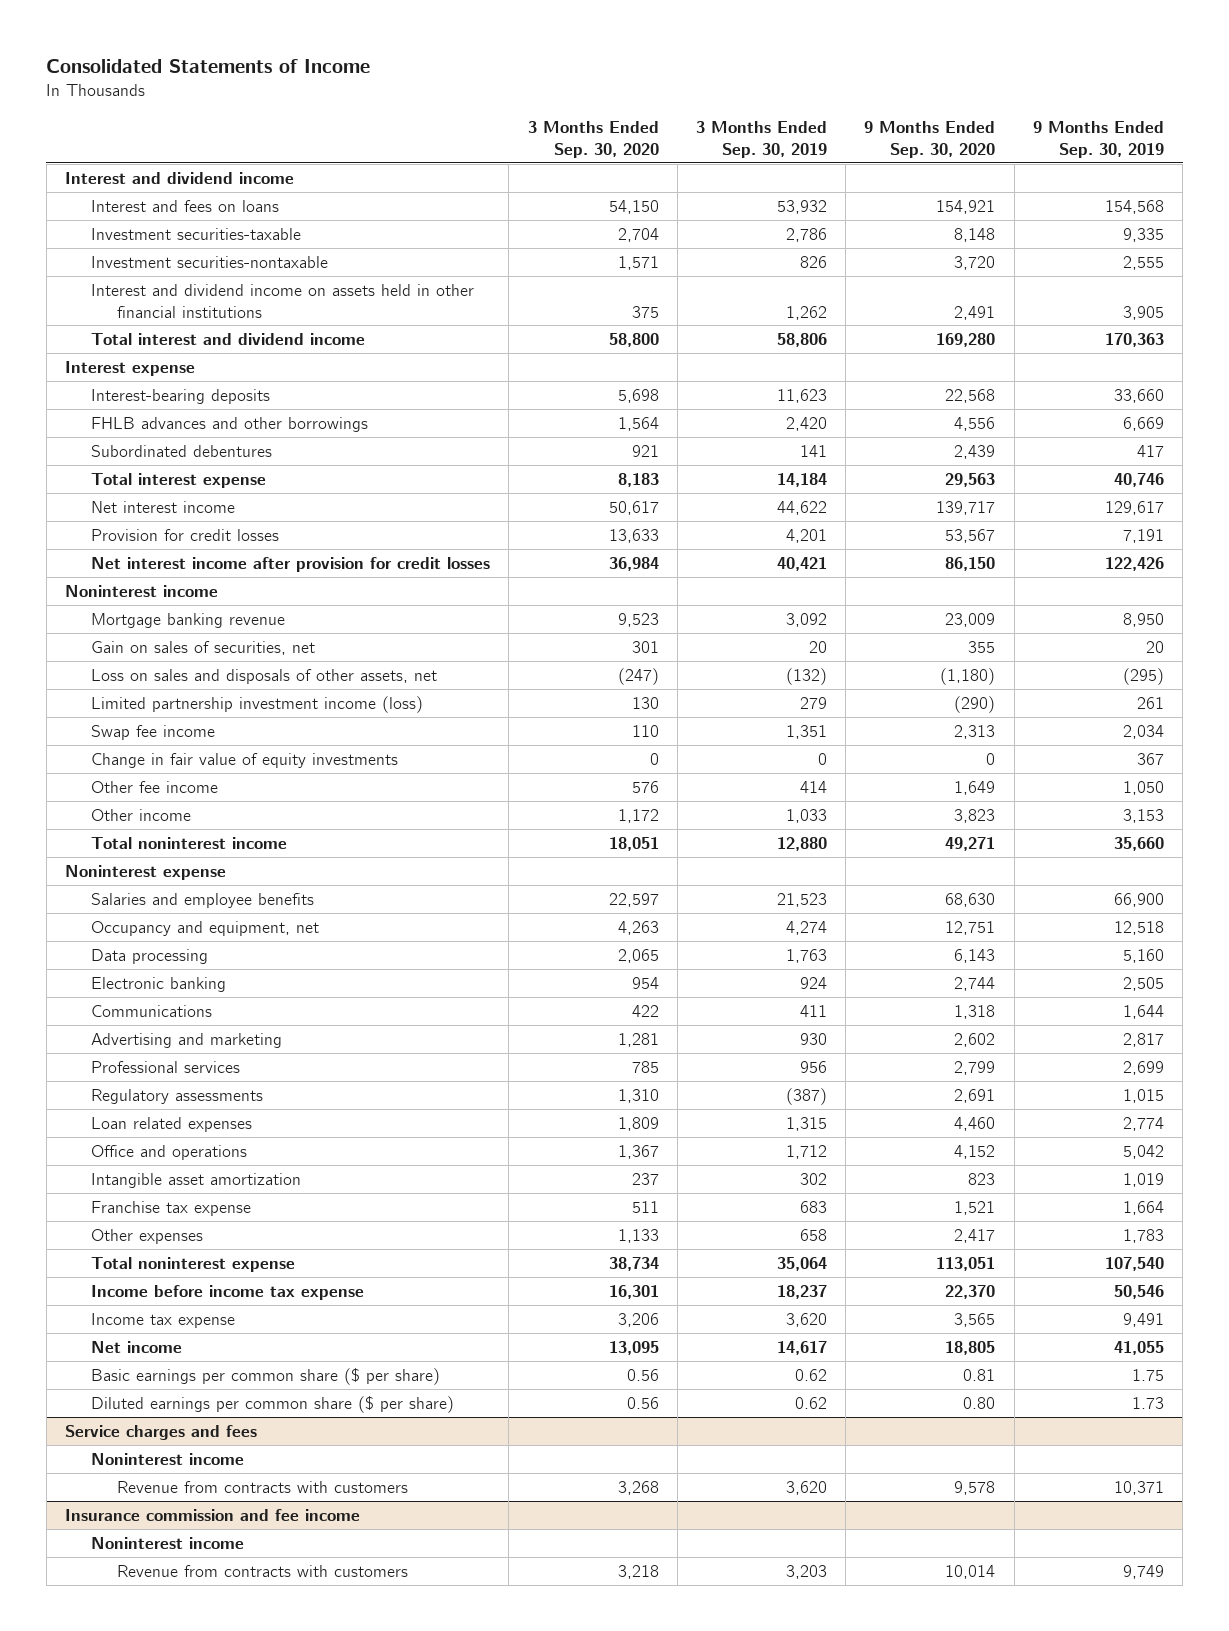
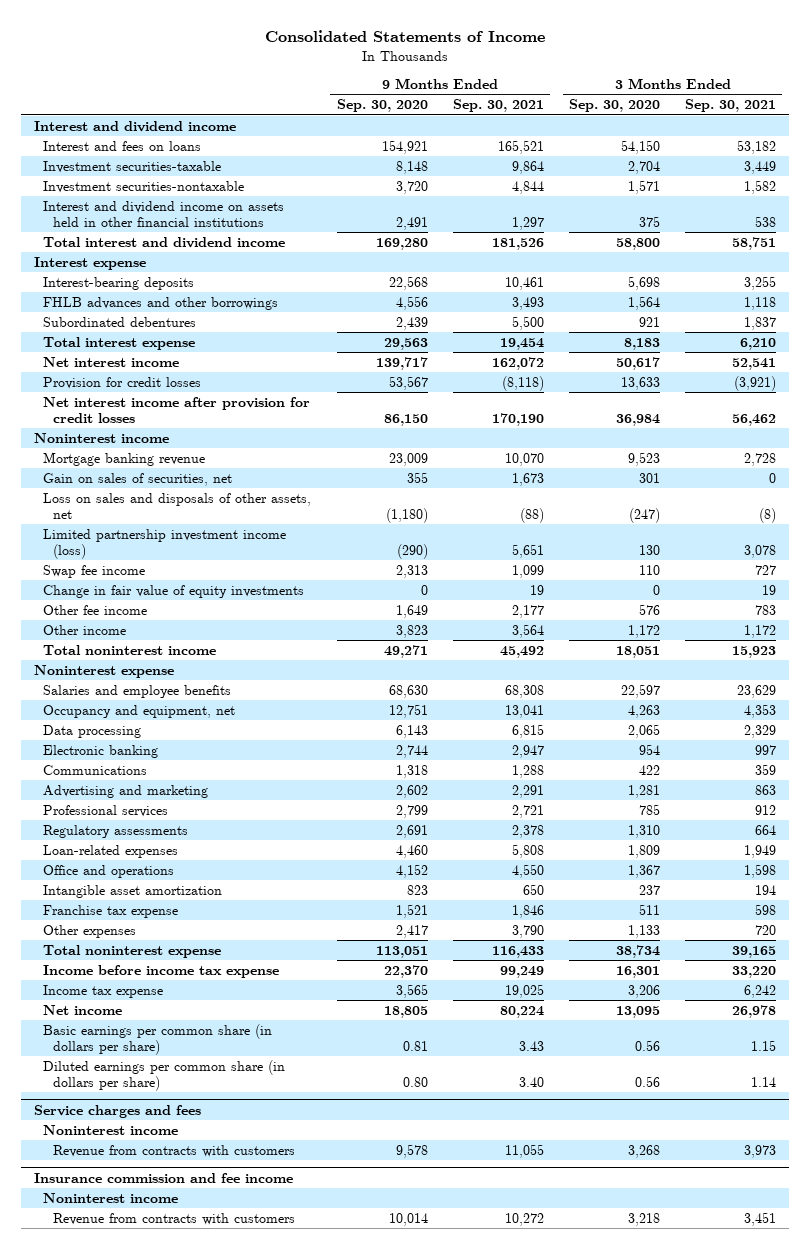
[696,121,828,158] 3 Months Ended Sep. 30, 2019 -> none
[1032,121,1164,158] 9 Months Ended Sep. 30, 2019 -> none
none -> [452,99,544,113] Sep. 30, 2021
none -> [685,99,777,113] Sep. 30, 2021
[91,1116,253,1132] Loan related expenses -> [43,844,179,858] Loan-related expenses
[91,1367,441,1385] Basic earnings per common share ($ per share) -> [43,1023,273,1055] Basic earnings per common share (in dollars per share)
[91,1395,455,1413] Diluted earnings per common share ($ per share) -> [43,1059,286,1091] Diluted earnings per common share (in dollars per share)

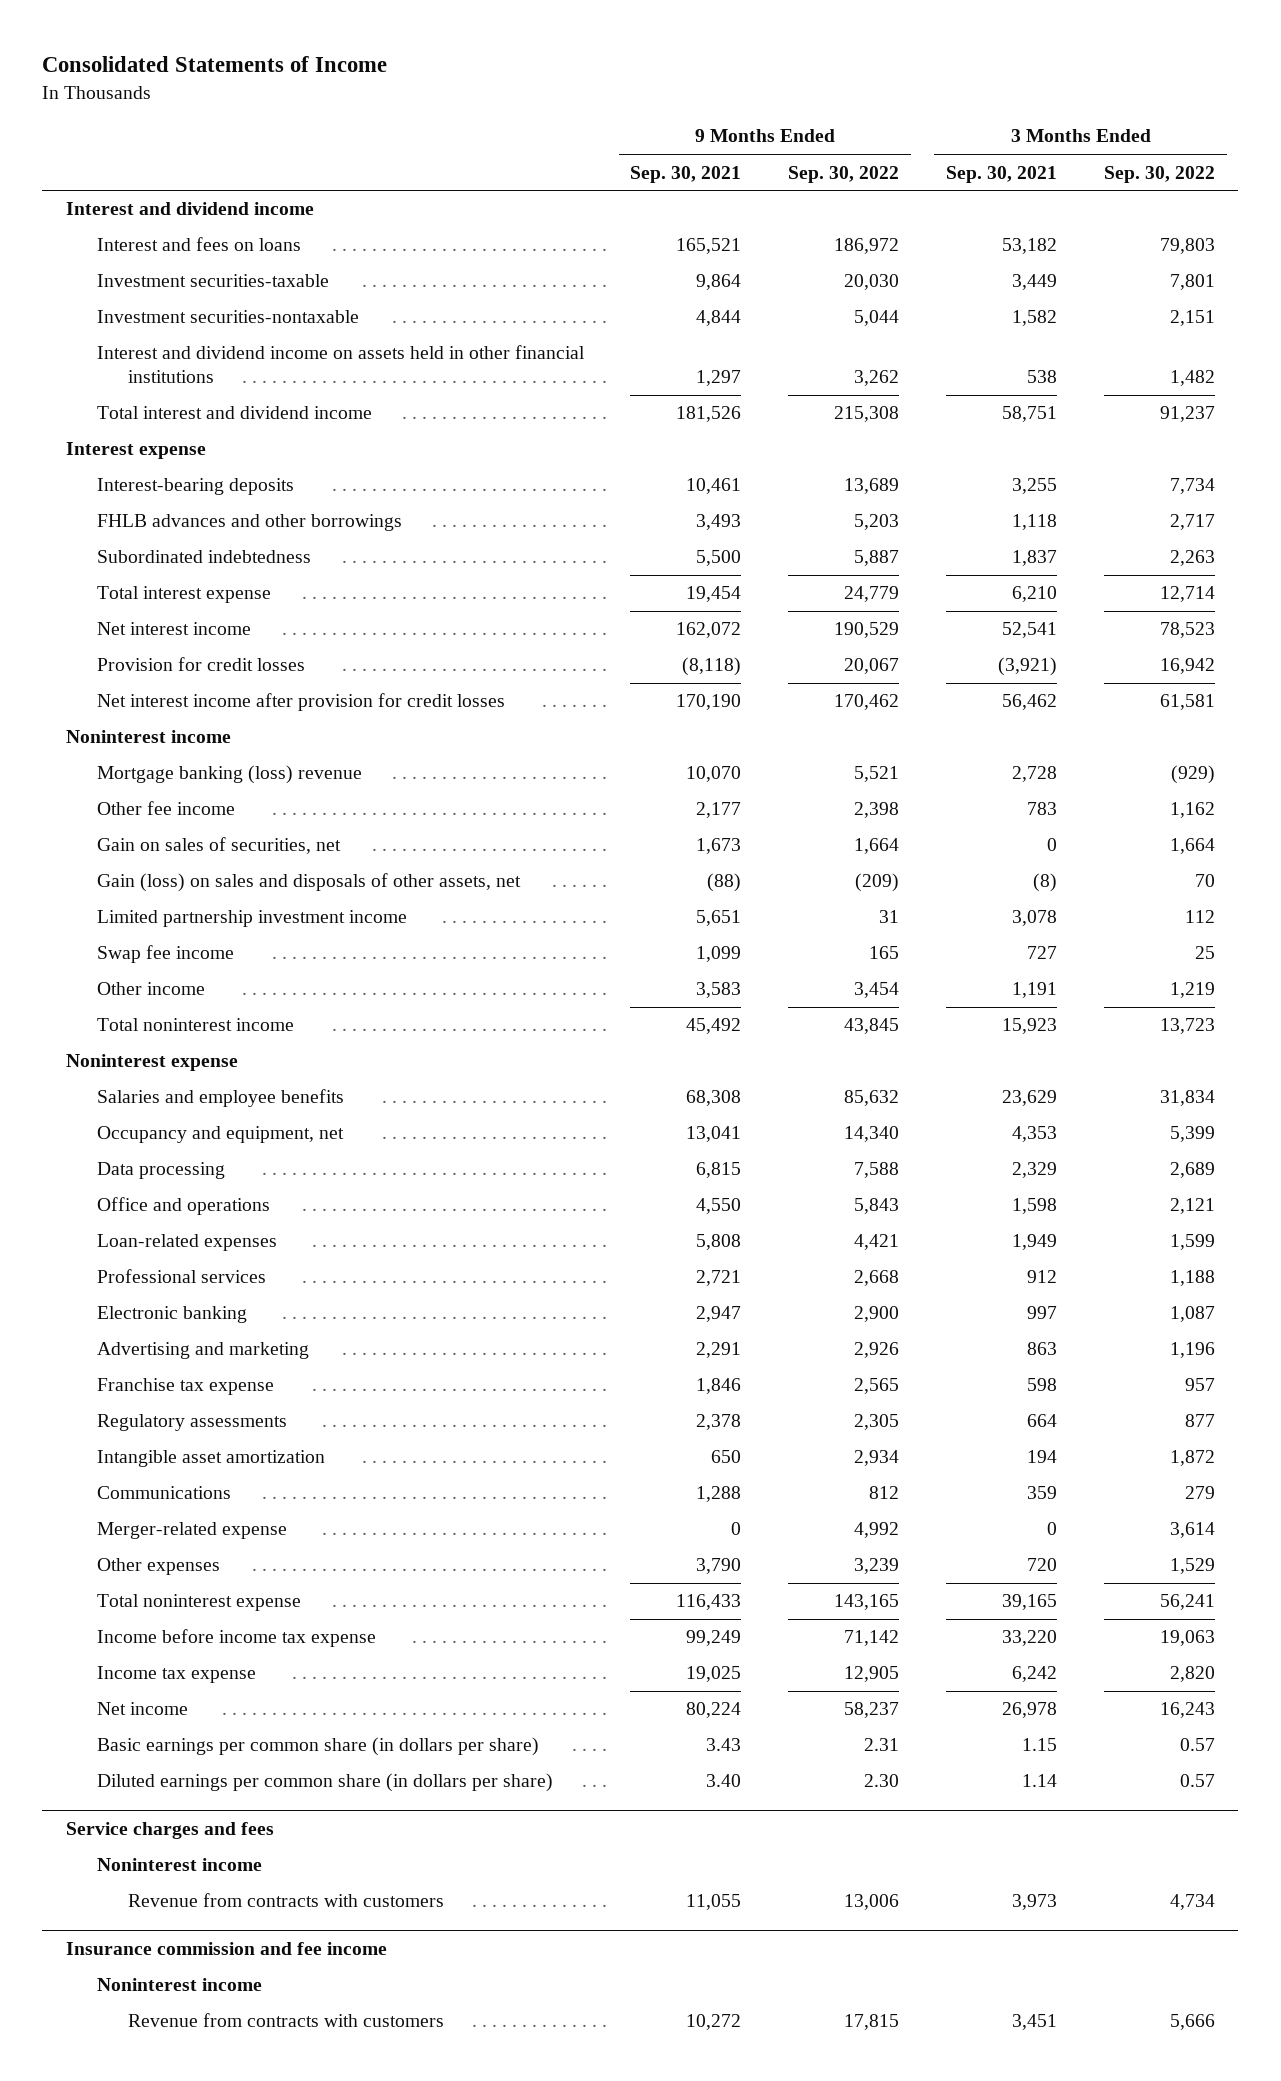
[336,99,428,113] Sep. 30, 2020 -> none
[568,99,660,113] Sep. 30, 2020 -> none
none -> [788,165,900,183] Sep. 30, 2022
none -> [1104,165,1216,183] Sep. 30, 2022
[43,316,197,327] Subordinated debentures -> [96,550,311,564] Subordinated indebtedness
[43,451,206,466] Mortgage banking revenue -> [96,765,362,785] Mortgage banking (loss) revenue
[43,604,148,615] Other fee income -> [96,801,235,816] Other fee income
[43,492,312,519] Loss on sales and disposals of other assets, net -> [96,873,521,893] Gain (loss) on sales and disposals of other assets, net
[43,528,287,559] Limited partnership investment income (loss) -> [96,910,407,928] Limited partnership investment income
[43,584,305,598] Change in fair value of equity investments -> none
[511,623,544,638] 3,564 -> [696,982,742,999] 3,583
[744,624,777,638] 1,172 -> [1012,982,1058,999] 1,191
[43,864,175,878] Office and operations -> [96,1197,270,1216] Office and operations
[43,844,179,858] Loan-related expenses -> [96,1234,277,1252] Loan-related expenses
[43,804,169,817] Professional services -> [96,1269,266,1284] Professional services
[43,904,179,918] Franchise tax expense -> [96,1378,274,1396] Franchise tax expense
[43,764,148,775] Communications -> [96,1486,231,1500] Communications
none -> [96,1522,287,1540] Merger-related expense

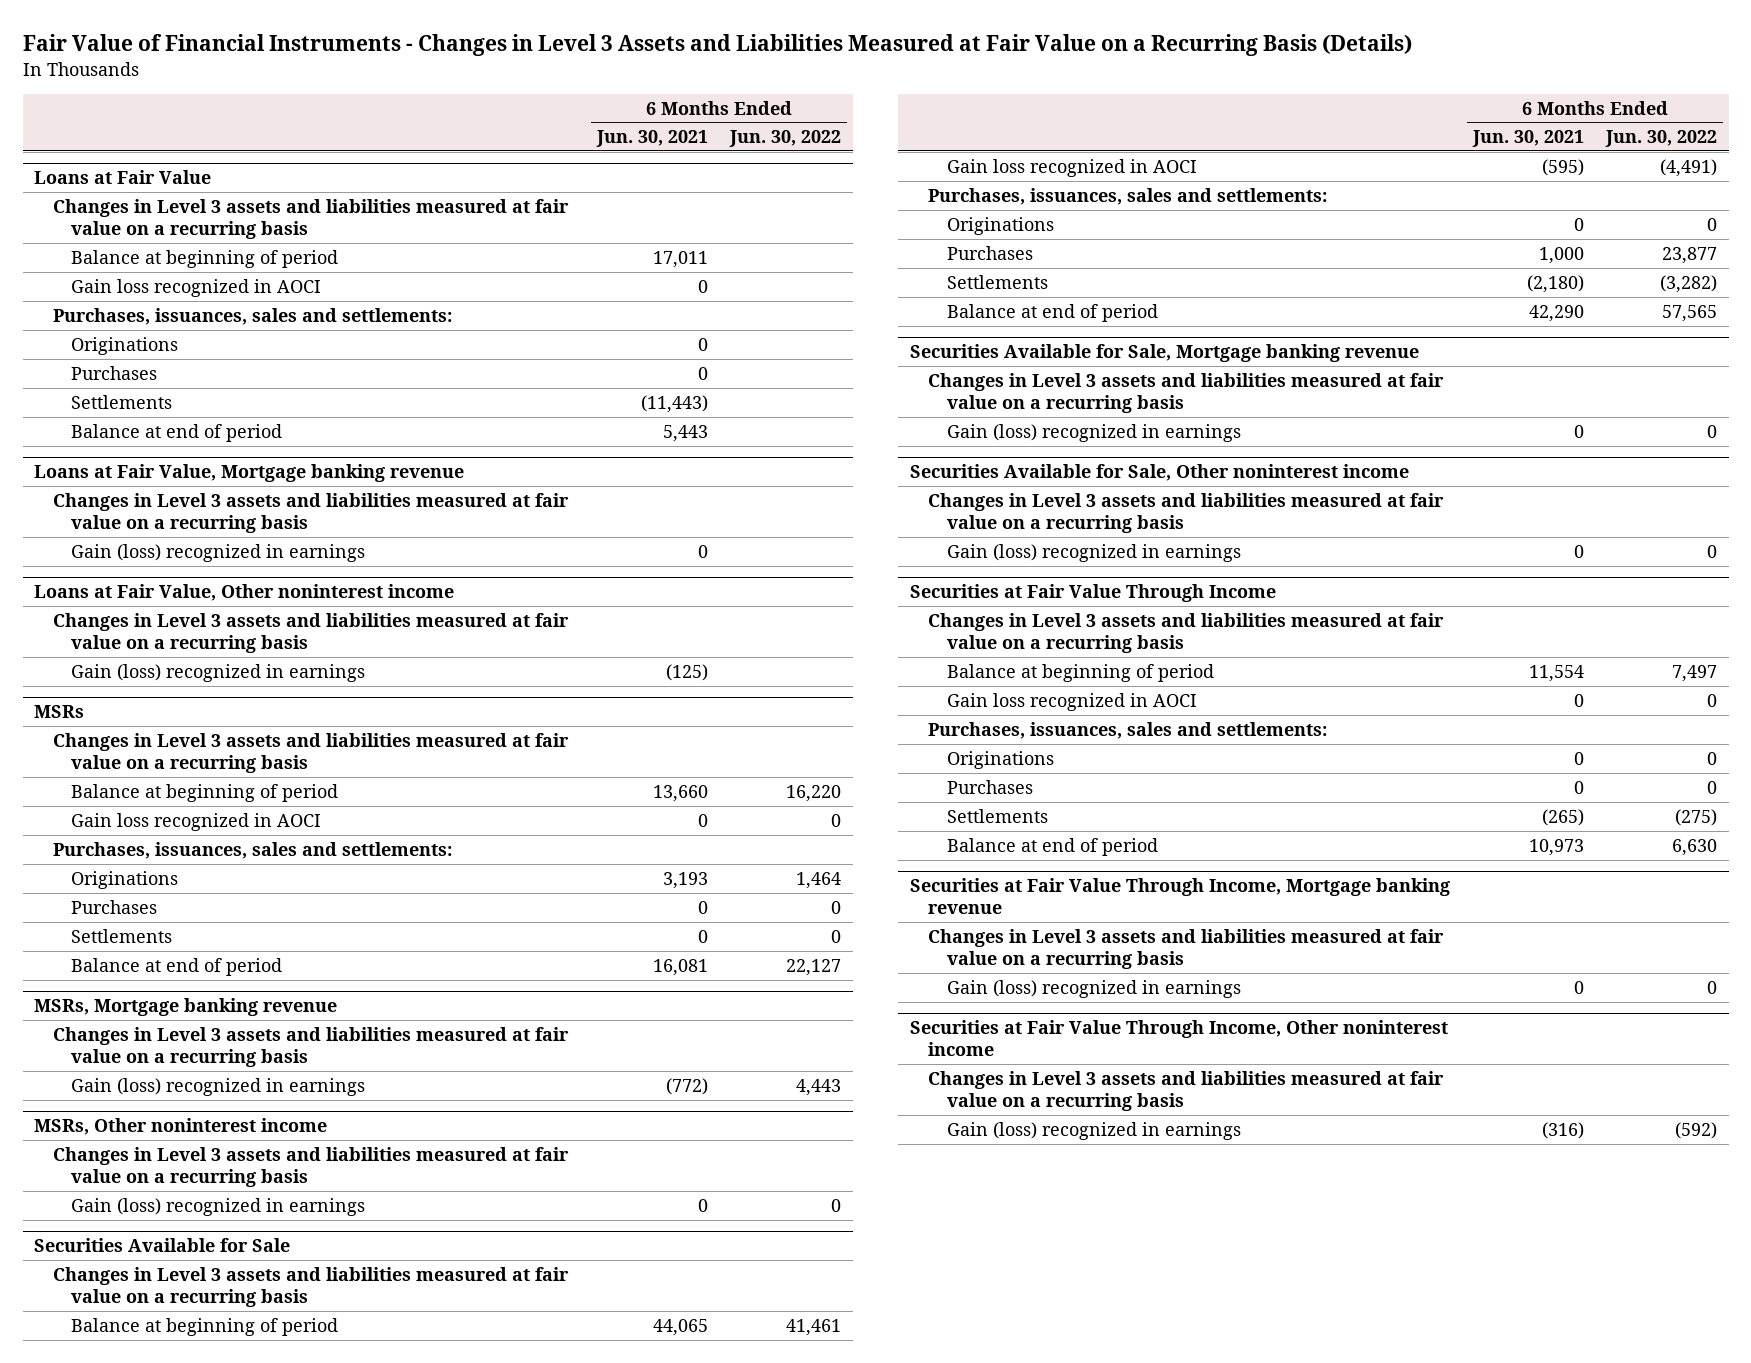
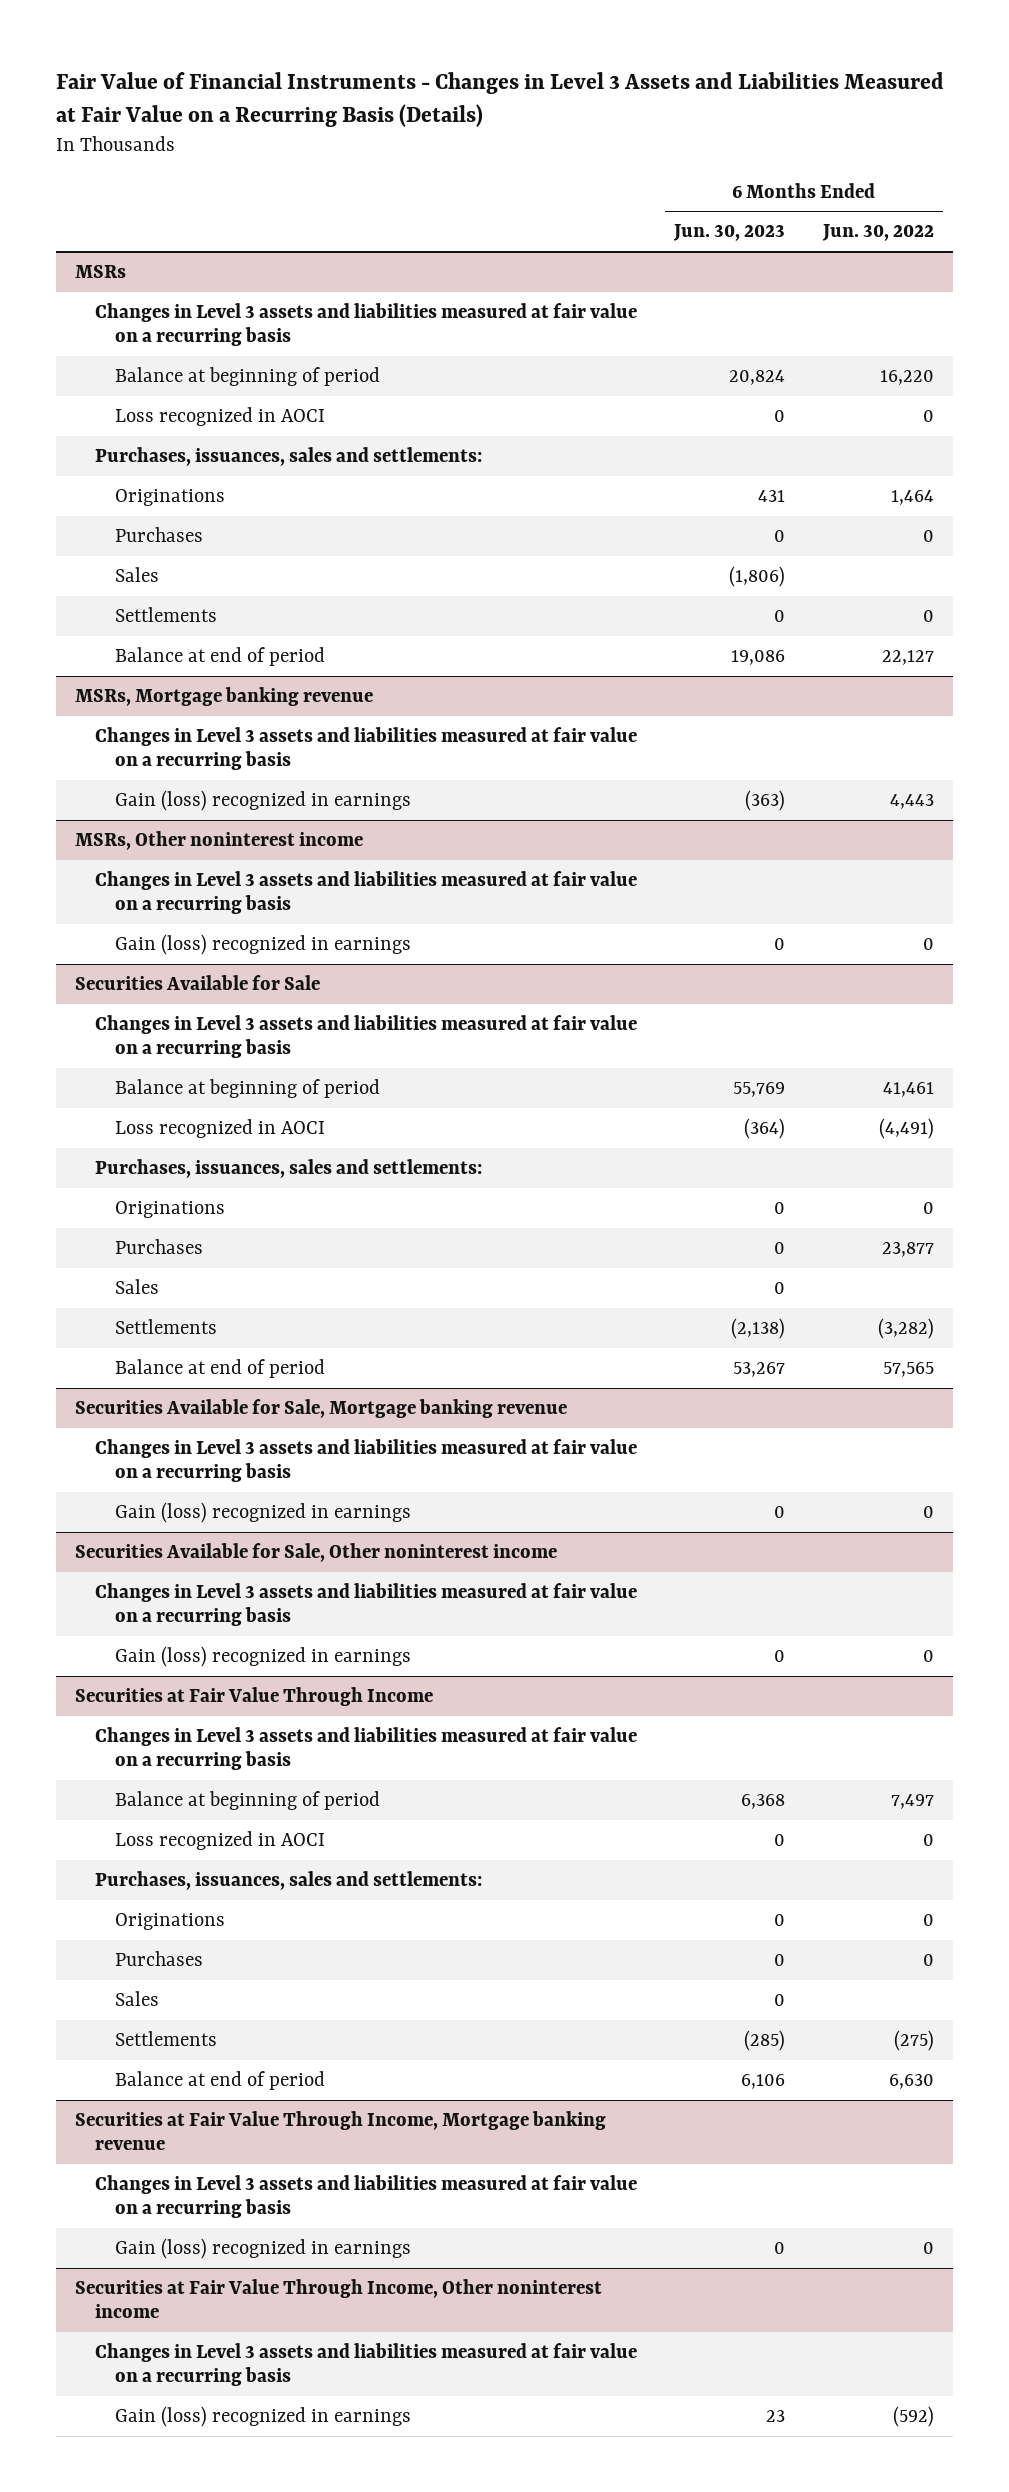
[595,130,708,148] Jun. 30, 2021 -> none
none -> [673,224,786,242] Jun. 30, 2023
[34,169,212,184] Loans at Fair Value -> none
[52,198,569,239] Changes in Level 3 assets and liabilities measured at fair value on a recurring basis -> none
[71,249,339,268] Balance at beginning of period -> none
[71,278,322,297] Gain loss recognized in AOCI -> none
[52,307,452,325] Purchases, issuances, sales and settlements: -> none
[71,336,179,355] Originations -> none
[71,365,158,380] Purchases -> none
[71,394,173,409] Settlements -> none
[71,423,283,442] Balance at end of period -> none
[34,463,465,482] Loans at Fair Value, Mortgage banking revenue -> none
[52,492,569,533] Changes in Level 3 assets and liabilities measured at fair value on a recurring basis -> none
[71,543,366,562] Gain (loss) recognized in earnings -> none
[34,583,455,601] Loans at Fair Value, Other noninterest income -> none
[52,612,569,653] Changes in Level 3 assets and liabilities measured at fair value on a recurring basis -> none
[71,663,366,682] Gain (loss) recognized in earnings -> none
[71,812,322,831] Gain loss recognized in AOCI -> [114,406,325,426] Loss recognized in AOCI
none -> [114,566,159,582] Sales
[946,158,1197,177] Gain loss recognized in AOCI -> [114,1118,325,1138] Loss recognized in AOCI
none -> [114,1278,159,1294] Sales
[946,692,1197,711] Gain loss recognized in AOCI -> [114,1830,325,1850] Loss recognized in AOCI
none -> [114,1990,159,2006] Sales

